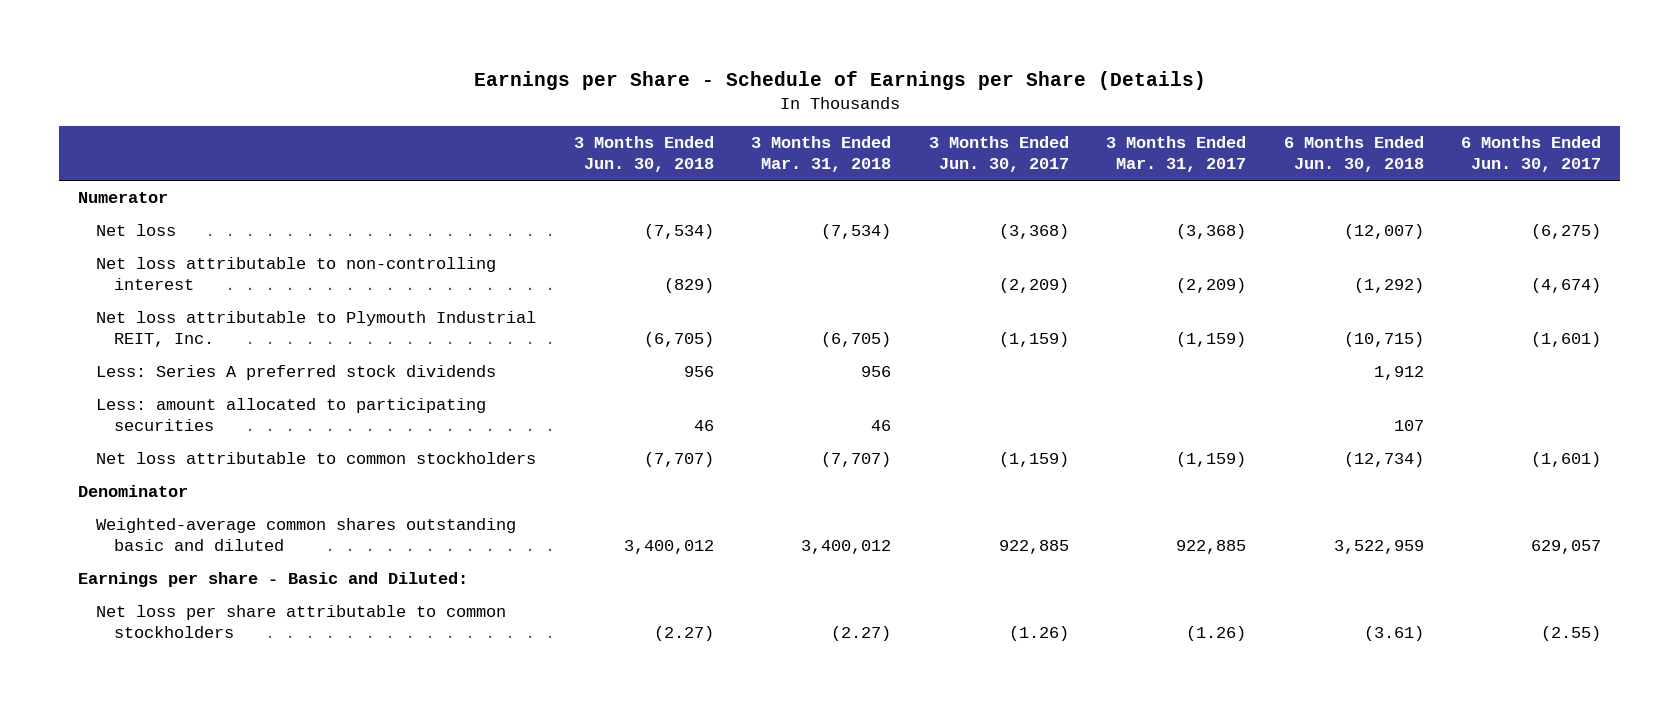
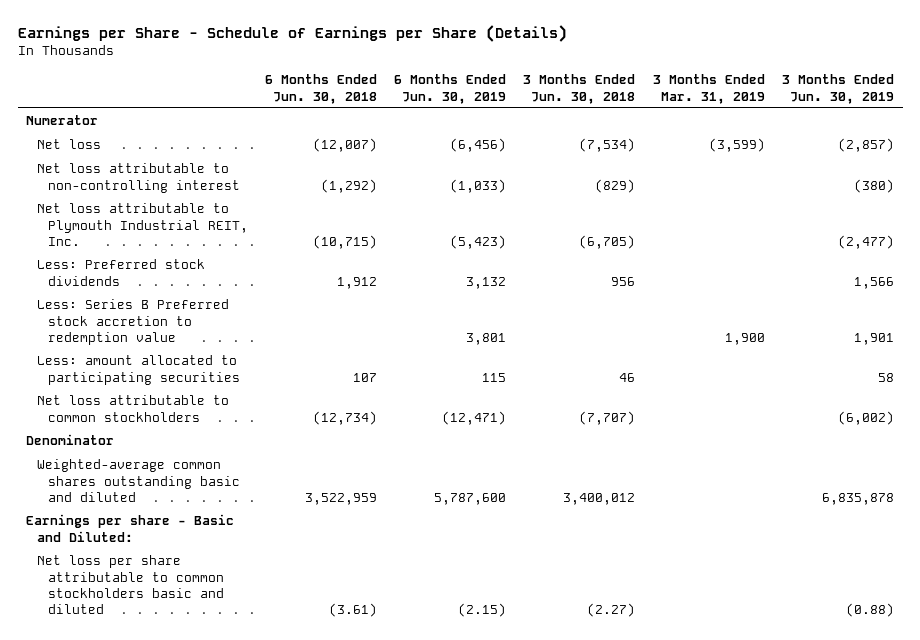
[751,136,892,173] 3 Months Ended Mar. 31, 2018 -> none
[928,136,1069,173] 3 Months Ended Jun. 30, 2017 -> none
[1106,136,1247,173] 3 Months Ended Mar. 31, 2017 -> none
[1461,136,1602,173] 6 Months Ended Jun. 30, 2017 -> none
none -> [394,74,507,104] 6 Months Ended Jun. 30, 2019
none -> [652,74,765,104] 3 Months Ended Mar. 31, 2019
none -> [781,74,894,104] 3 Months Ended Jun. 30, 2019
[96,365,497,381] Less: Series A preferred stock dividends -> [37,259,206,286] Less: Preferred stock dividends
none -> [37,299,230,346] Less: Series B Preferred stock accretion to redemption value
[96,605,507,639] Net loss per share attributable to common stockholders -> [37,555,224,615] Net loss per share attributable to common stockholders basic and diluted

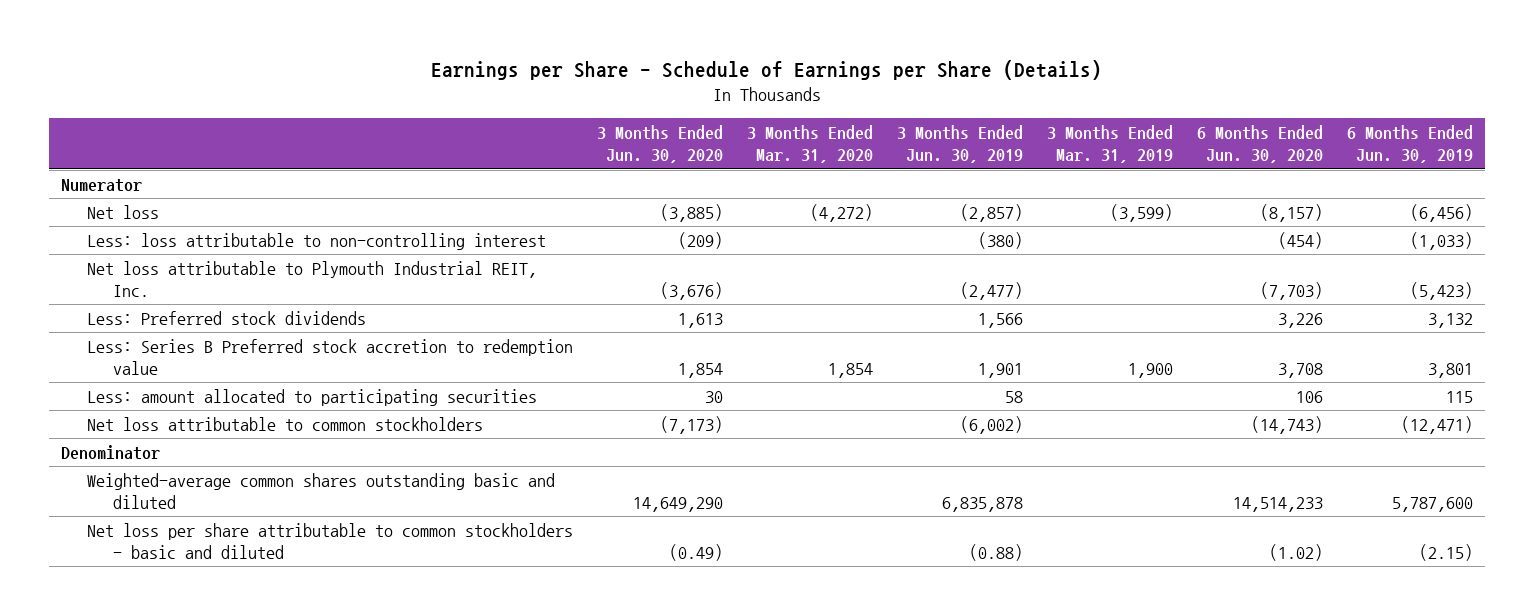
[265,74,378,104] 6 Months Ended Jun. 30, 2018 -> none
[523,74,636,104] 3 Months Ended Jun. 30, 2018 -> none
none -> [596,124,723,164] 3 Months Ended Jun. 30, 2020
none -> [747,124,874,164] 3 Months Ended Mar. 31, 2020
none -> [1197,124,1324,164] 6 Months Ended Jun. 30, 2020
[37,163,240,193] Net loss attributable to non-controlling interest -> [86,232,546,250] Less: loss attributable to non-controlling interest
[26,514,235,542] Earnings per share - Basic and Diluted: -> none
[37,555,224,615] Net loss per share attributable to common stockholders basic and diluted -> [86,522,573,559] Net loss per share attributable to common stockholders - basic and diluted

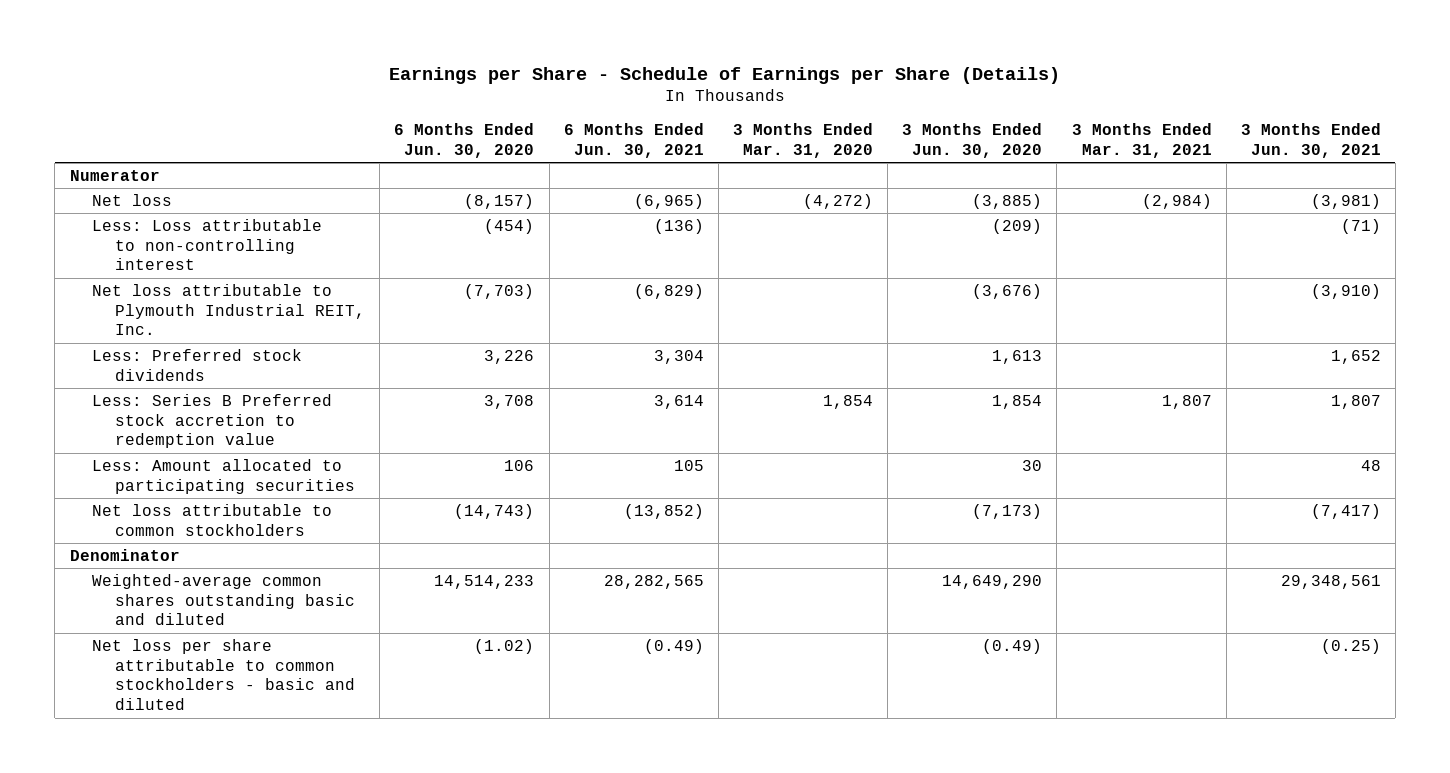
[897,124,1024,164] 3 Months Ended Jun. 30, 2019 -> none
[1047,124,1174,164] 3 Months Ended Mar. 31, 2019 -> none
[1347,124,1474,164] 6 Months Ended Jun. 30, 2019 -> none
none -> [563,122,704,158] 6 Months Ended Jun. 30, 2021
none -> [1071,122,1212,158] 3 Months Ended Mar. 31, 2021
none -> [1240,122,1381,158] 3 Months Ended Jun. 30, 2021
[86,232,546,250] Less: loss attributable to non-controlling interest -> [92,218,323,271] Less: Loss attributable to non-controlling interest
[86,388,537,406] Less: amount allocated to participating securities -> [92,458,356,494] Less: Amount allocated to participating securities

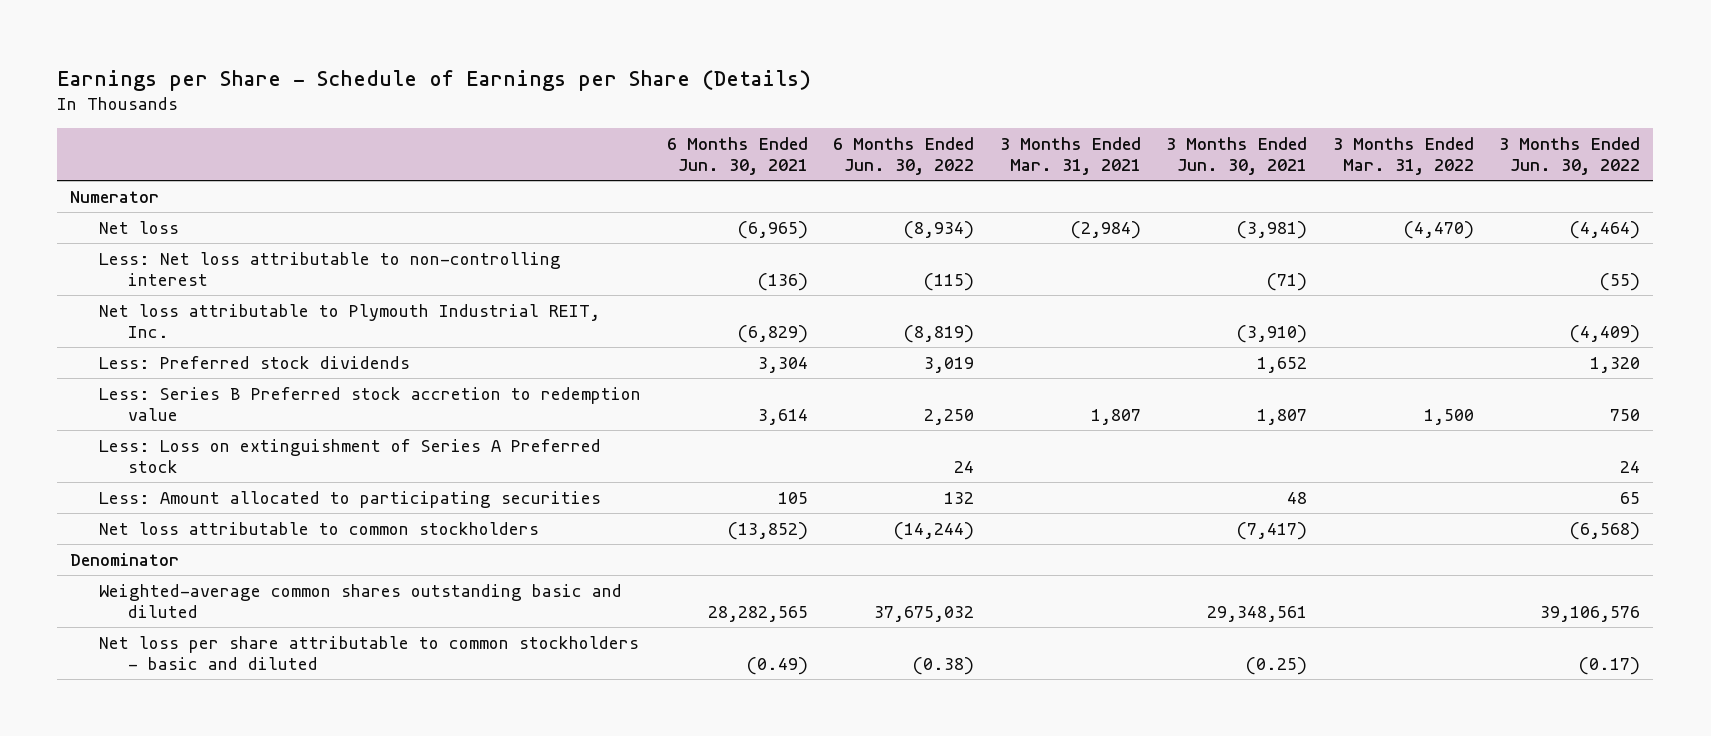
[394,122,535,158] 6 Months Ended Jun. 30, 2020 -> none
[733,122,874,158] 3 Months Ended Mar. 31, 2020 -> none
[902,122,1043,158] 3 Months Ended Jun. 30, 2020 -> none
none -> [833,137,975,175] 6 Months Ended Jun. 30, 2022
none -> [1332,137,1474,175] 3 Months Ended Mar. 31, 2022
none -> [1499,137,1641,175] 3 Months Ended Jun. 30, 2022
[92,218,323,271] Less: Loss attributable to non-controlling interest -> [99,251,562,286] Less: Net loss attributable to non-controlling interest
none -> [99,438,602,473] Less: Loss on extinguishment of Series A Preferred stock

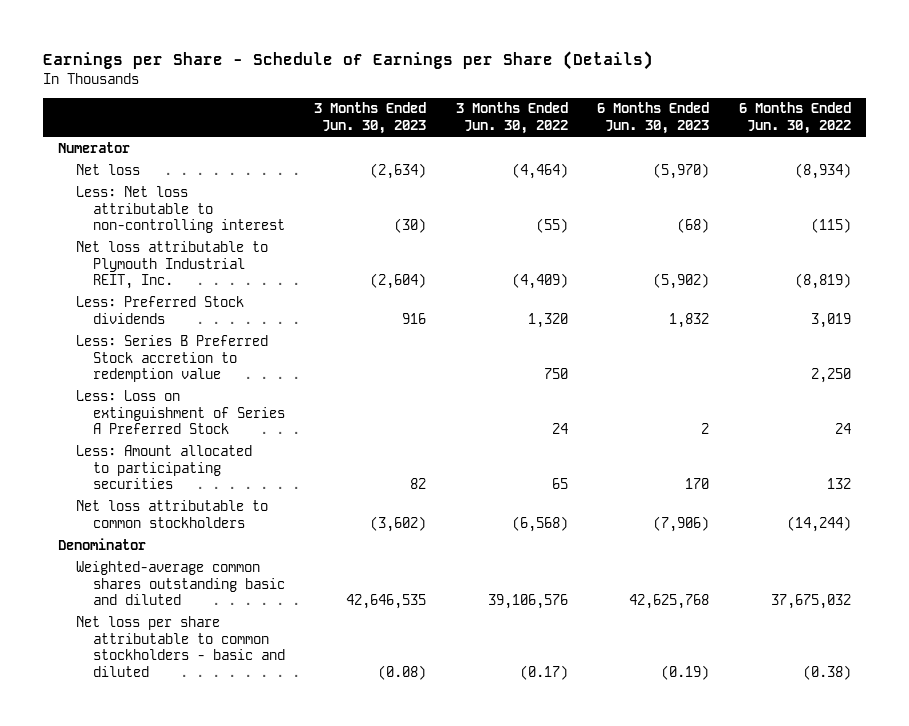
[666,137,808,175] 6 Months Ended Jun. 30, 2021 -> none
[999,137,1141,175] 3 Months Ended Mar. 31, 2021 -> none
[1166,137,1308,175] 3 Months Ended Jun. 30, 2021 -> none
[1332,137,1474,175] 3 Months Ended Mar. 31, 2022 -> none
none -> [314,102,427,135] 3 Months Ended Jun. 30, 2023
none -> [597,102,710,135] 6 Months Ended Jun. 30, 2023
[99,355,411,369] Less: Preferred stock dividends -> [75,295,244,324] Less: Preferred Stock dividends
[99,386,642,421] Less: Series B Preferred stock accretion to redemption value -> [75,334,268,383] Less: Series B Preferred Stock accretion to redemption value
[99,438,602,473] Less: Loss on extinguishment of Series A Preferred stock -> [75,389,285,435] Less: Loss on extinguishment of Series A Preferred Stock

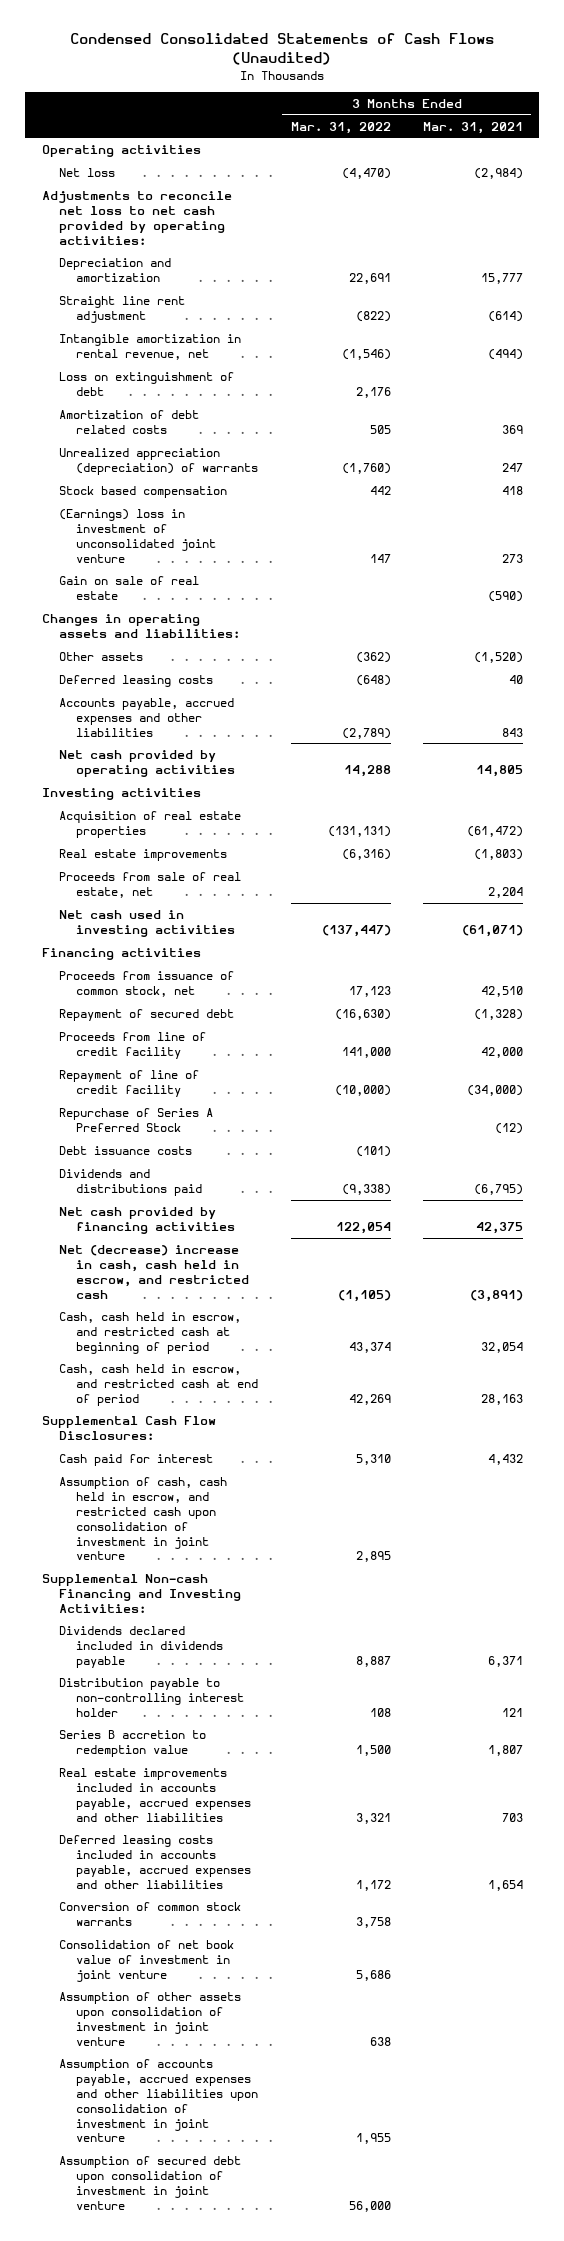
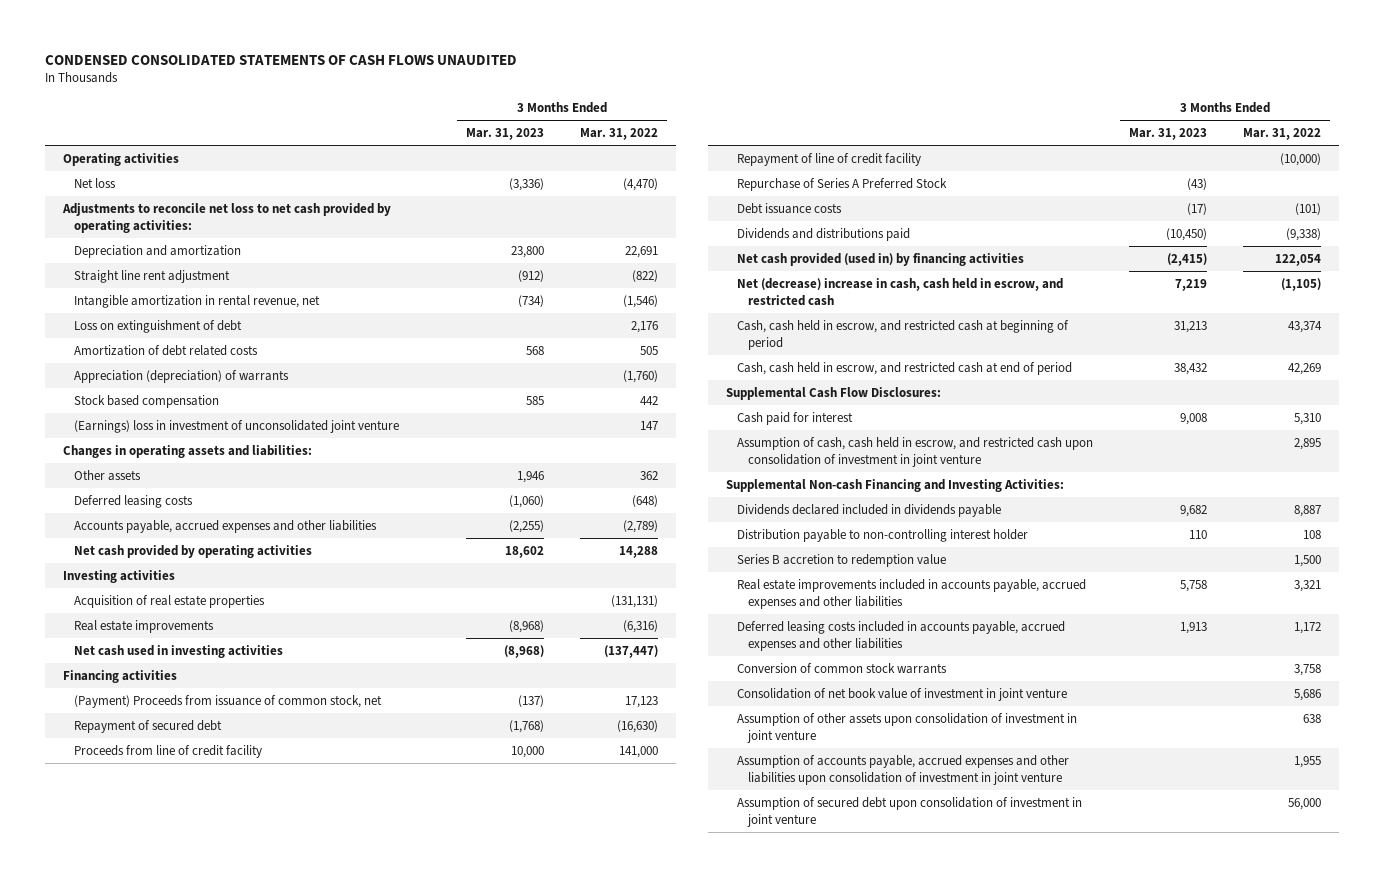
[70,33,495,66] Condensed Consolidated Statements of Cash Flows (Unaudited) -> [44,54,517,65] CONDENSED CONSOLIDATED STATEMENTS OF CASH FLOWS UNAUDITED
[422,121,523,134] Mar. 31, 2021 -> none
none -> [465,128,544,141] Mar. 31, 2023
[58,447,259,475] Unrealized appreciation (depreciation) of warrants -> [73,369,289,383] Appreciation (depreciation) of warrants
[58,575,199,600] Gain on sale of real estate -> none
[355,651,391,663] (362) -> [639,470,658,480] 362
[58,871,241,898] Proceeds from sale of real estate, net -> none
[58,970,234,997] Proceeds from issuance of common stock, net -> [73,694,382,708] (Payment) Proceeds from issuance of common stock, net
[58,1206,236,1234] Net cash provided by financing activities -> [736,252,1024,266] Net cash provided (used in) by financing activities

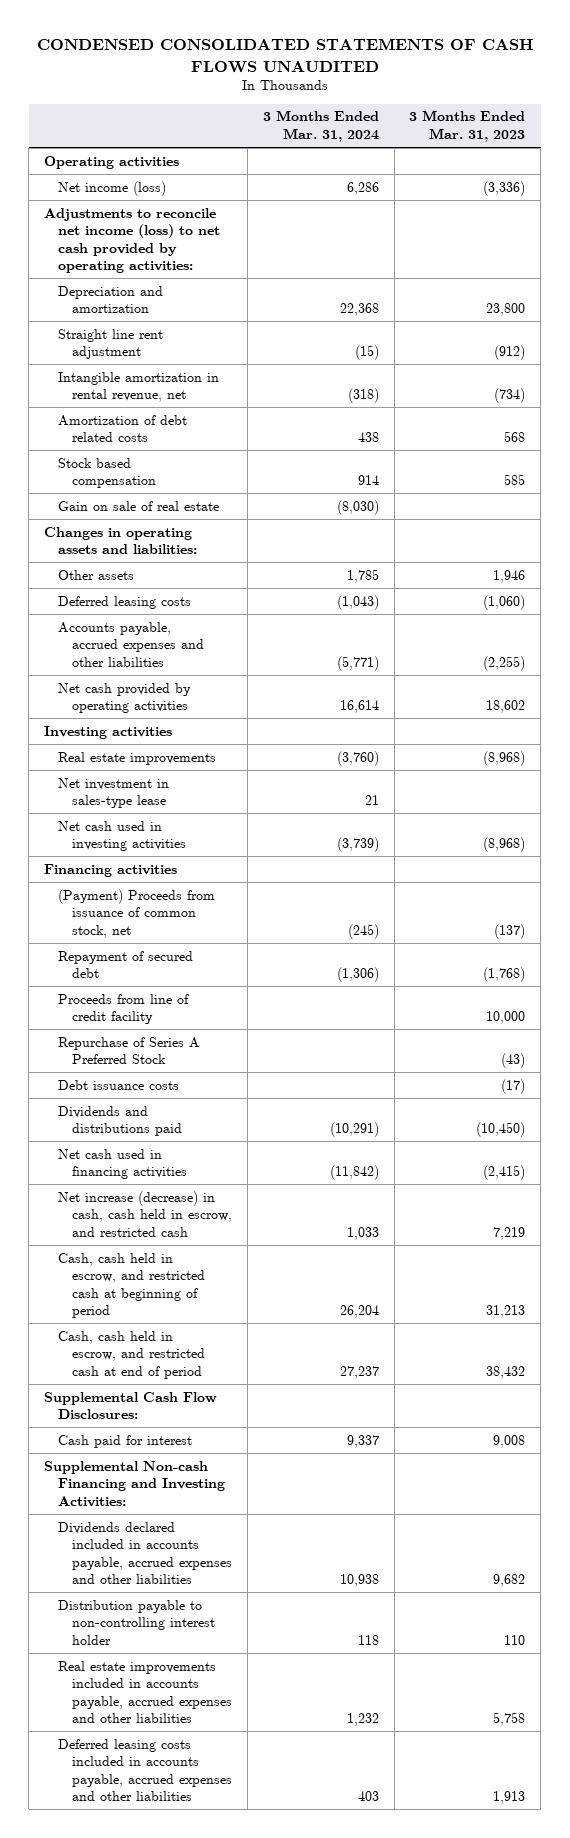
[579,128,658,141] Mar. 31, 2022 -> none
none -> [262,110,379,143] 3 Months Ended Mar. 31, 2024
[73,177,116,188] Net loss -> [58,180,167,196] Net income (loss)
[61,202,391,233] Adjustments to reconcile net loss to net cash provided by operating activities: -> [44,207,221,274] Adjustments to reconcile net income (loss) to net cash provided by operating activities:
[73,319,242,333] Loss on extinguishment of debt -> none
[73,369,289,383] Appreciation (depreciation) of warrants -> none
[73,419,399,433] (Earnings) loss in investment of unconsolidated joint venture -> none
none -> [58,500,220,511] Gain on sale of real estate
[73,594,265,608] Acquisition of real estate properties -> none
none -> [58,777,170,809] Net investment in sales-type lease
[736,152,921,166] Repayment of line of credit facility -> none
[736,252,1024,266] Net cash provided (used in) by financing activities -> [58,1148,188,1180] Net cash used in financing activities
[736,277,1063,306] Net (decrease) increase in cash, cash held in escrow, and restricted cash -> [58,1190,233,1237] Net increase (decrease) in cash, cash held in escrow, and restricted cash
[736,436,1093,467] Assumption of cash, cash held in escrow, and restricted cash upon consolidation of investment in joint venture -> none
[736,503,1001,517] Dividends declared included in dividends payable -> [58,1521,233,1585] Dividends declared included in accounts payable, accrued expenses and other liabilities
[736,553,946,567] Series B accretion to redemption value -> none
[736,662,947,674] Conversion of common stock warrants -> none
[736,687,1067,701] Consolidation of net book value of investment in joint venture -> none
[736,712,1077,743] Assumption of other assets upon consolidation of investment in joint venture -> none
[736,754,1069,785] Assumption of accounts payable, accrued expenses and other liabilities upon consolidation of investment in joint venture -> none
[736,796,1082,827] Assumption of secured debt upon consolidation of investment in joint venture -> none

